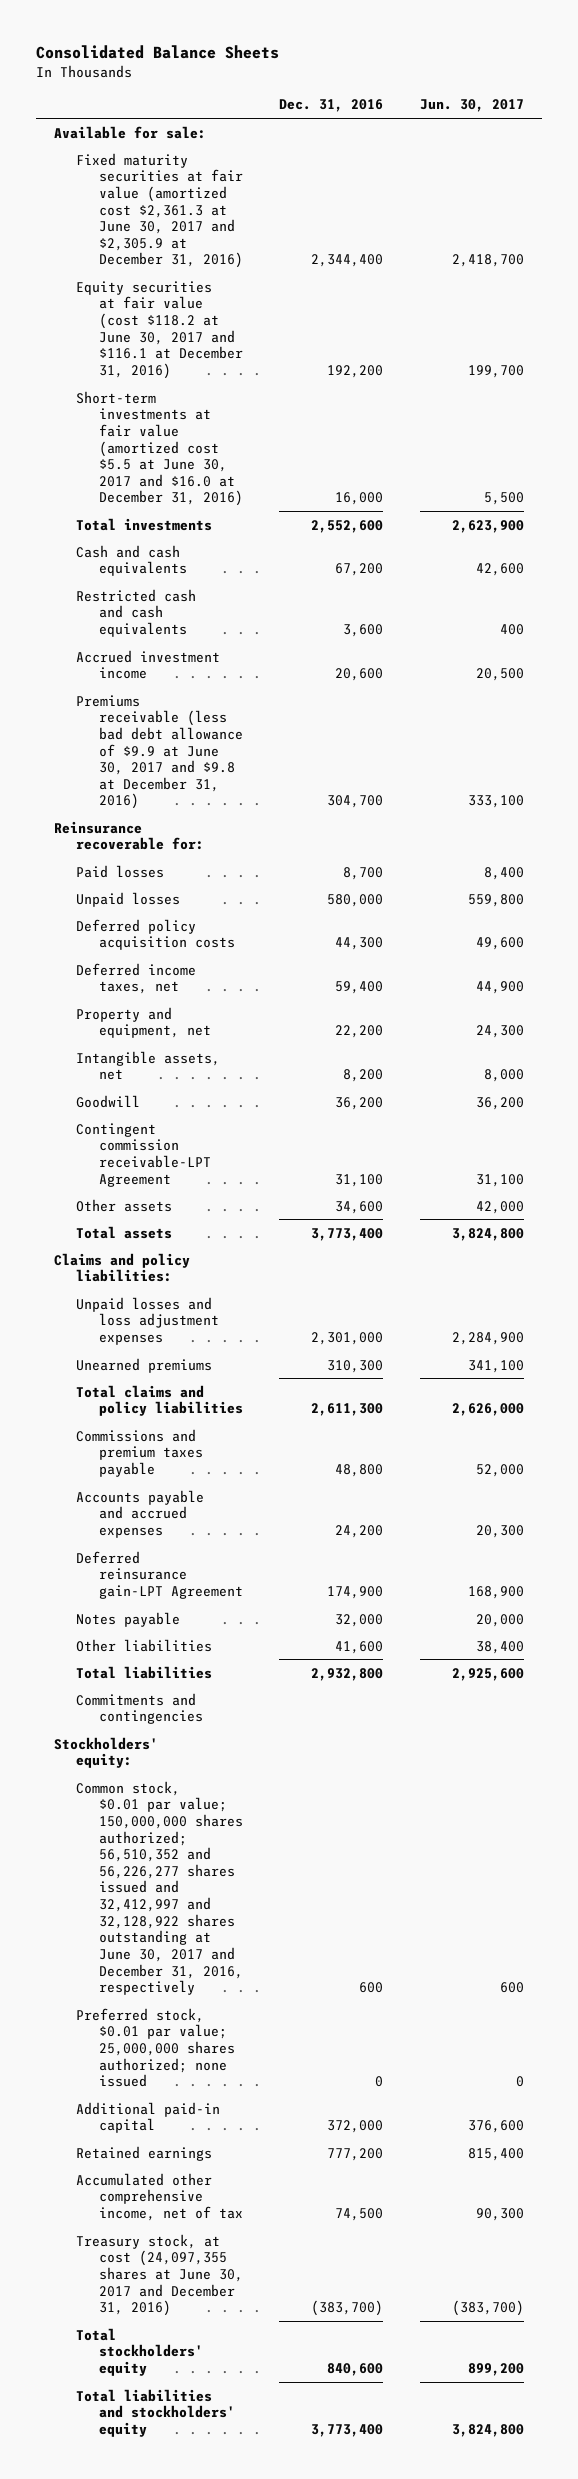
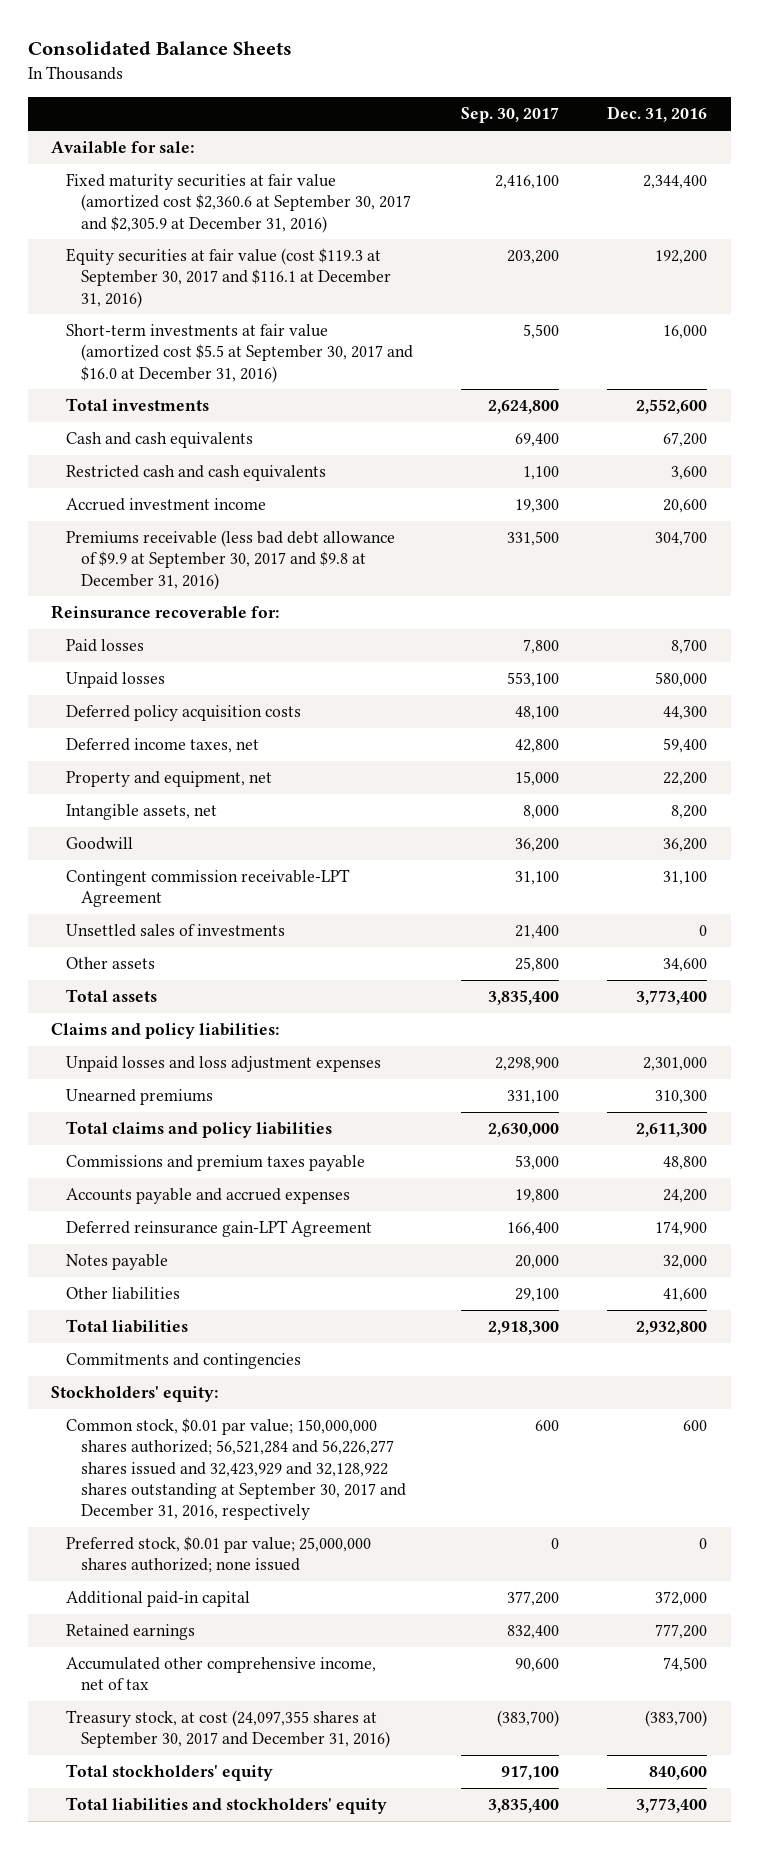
[419,99,524,113] Jun. 30, 2017 -> none
none -> [461,107,560,124] Sep. 30, 2017
[76,152,243,269] Fixed maturity securities at fair value (amortized cost $2,361.3 at June 30, 2017 and $2,305.9 at December 31, 2016) -> [66,173,412,233] Fixed maturity securities at fair value (amortized cost $2,360.6 at September 30, 2017 and $2,305.9 at December 31, 2016)
[76,280,243,379] Equity securities at fair value (cost $118.2 at June 30, 2017 and $116.1 at December 31, 2016) -> [66,248,392,308] Equity securities at fair value (cost $119.3 at September 30, 2017 and $116.1 at December 31, 2016)
[76,390,243,507] Short-term investments at fair value (amortized cost $5.5 at June 30, 2017 and $16.0 at December 31, 2016) -> [66,324,414,383] Short-term investments at fair value (amortized cost $5.5 at September 30, 2017 and $16.0 at December 31, 2016)
[76,694,243,810] Premiums receivable (less bad debt allowance of $9.9 at June 30, 2017 and $9.8 at December 31, 2016) -> [66,530,396,590] Premiums receivable (less bad debt allowance of $9.9 at September 30, 2017 and $9.8 at December 31, 2016)
none -> [66,924,286,938] Unsettled sales of investments
[76,1780,243,1996] Common stock, $0.01 par value; 150,000,000 shares authorized; 56,510,352 and 56,226,277 shares issued and 32,412,997 and 32,128,922 shares outstanding at June 30, 2017 and December 31, 2016, respectively -> [66,1418,407,1520] Common stock, $0.01 par value; 150,000,000 shares authorized; 56,521,284 and 56,226,277 shares issued and 32,423,929 and 32,128,922 shares outstanding at September 30, 2017 and December 31, 2016, respectively
[76,2233,243,2317] Treasury stock, at cost (24,097,355 shares at June 30, 2017 and December 31, 2016) -> [66,1710,391,1749] Treasury stock, at cost (24,097,355 shares at September 30, 2017 and December 31, 2016)

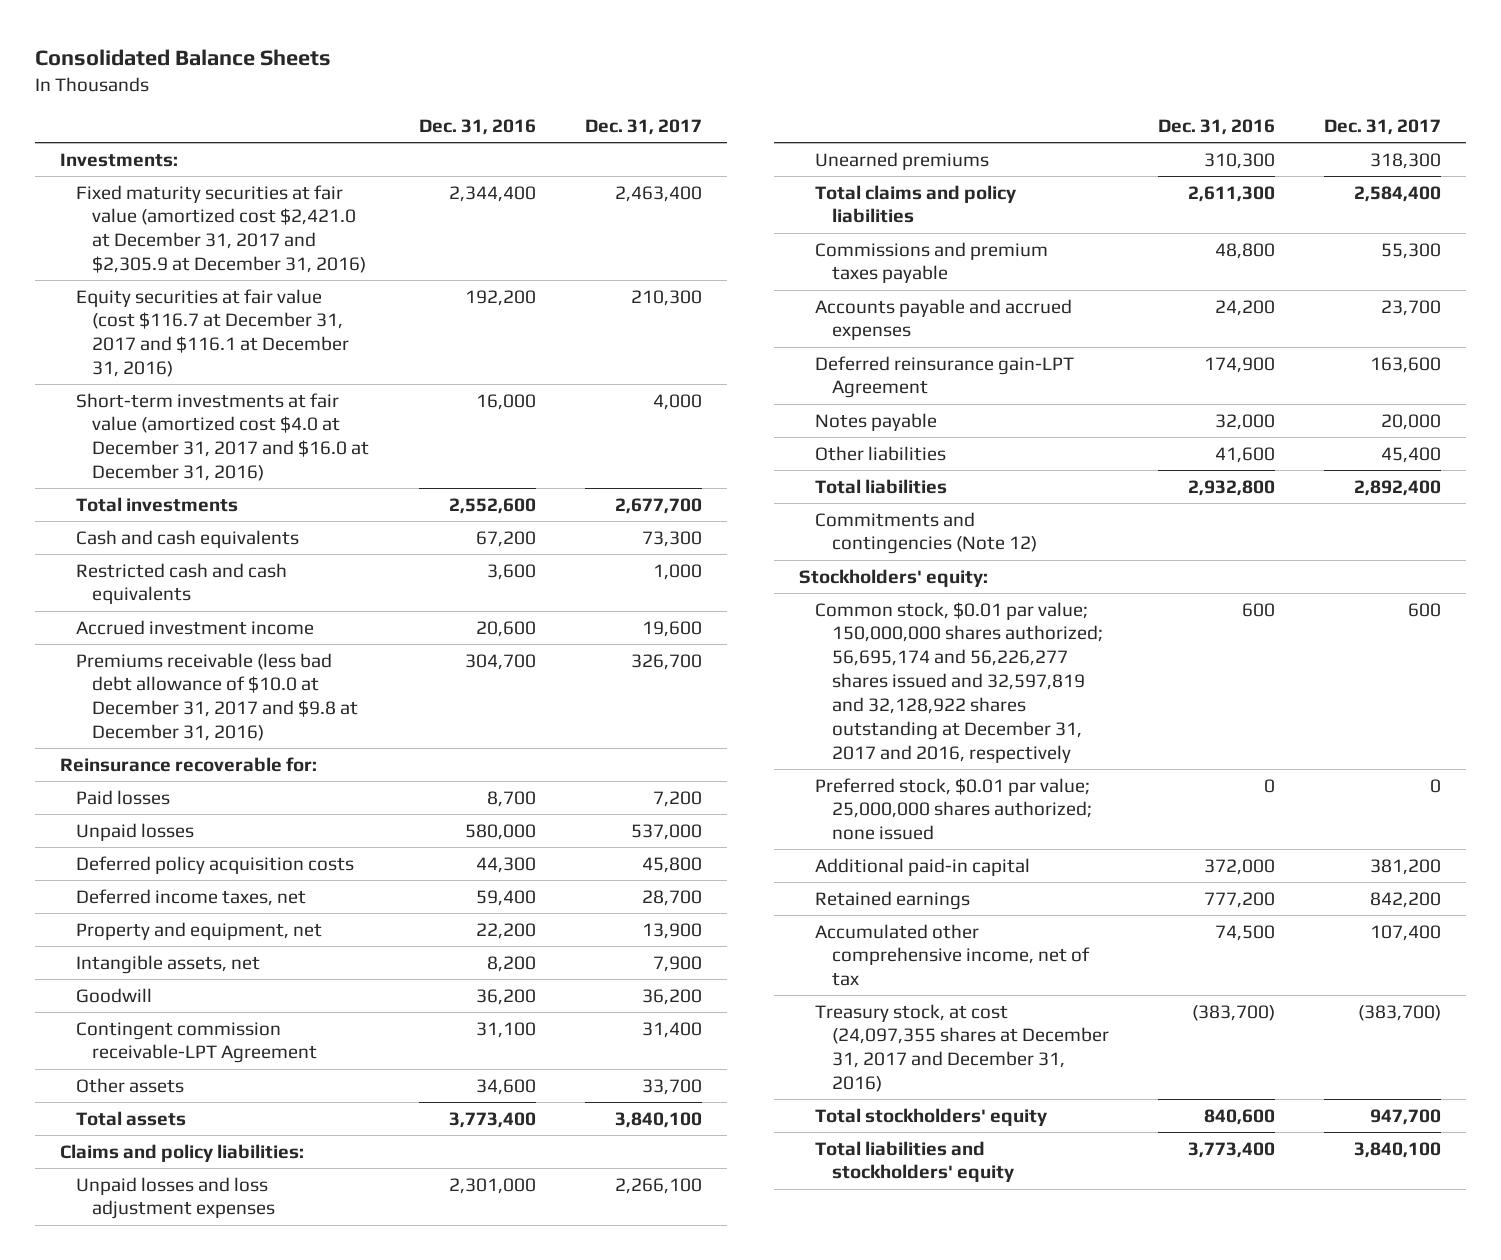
[461,107,560,124] Sep. 30, 2017 -> none
none -> [584,119,702,136] Dec. 31, 2017
[51,141,195,155] Available for sale: -> [59,152,178,167] Investments:
[66,173,412,233] Fixed maturity securities at fair value (amortized cost $2,360.6 at September 30, 2017 and $2,305.9 at December 31, 2016) -> [75,184,367,274] Fixed maturity securities at fair value (amortized cost $2,421.0 at December 31, 2017 and $2,305.9 at December 31, 2016)
[66,248,392,308] Equity securities at fair value (cost $119.3 at September 30, 2017 and $116.1 at December 31, 2016) -> [75,288,350,378] Equity securities at fair value (cost $116.7 at December 31, 2017 and $116.1 at December 31, 2016)
[66,324,414,383] Short-term investments at fair value (amortized cost $5.5 at September 30, 2017 and $16.0 at December 31, 2016) -> [75,392,370,482] Short-term investments at fair value (amortized cost $4.0 at December 31, 2017 and $16.0 at December 31, 2016)
[66,530,396,590] Premiums receivable (less bad debt allowance of $9.9 at September 30, 2017 and $9.8 at December 31, 2016) -> [75,652,359,742] Premiums receivable (less bad debt allowance of $10.0 at December 31, 2017 and $9.8 at December 31, 2016)
[66,924,286,938] Unsettled sales of investments -> none
[66,1353,302,1370] Commitments and contingencies -> [815,511,1037,555] Commitments and contingencies (Note 12)
[66,1418,407,1520] Common stock, $0.01 par value; 150,000,000 shares authorized; 56,521,284 and 56,226,277 shares issued and 32,423,929 and 32,128,922 shares outstanding at September 30, 2017 and December 31, 2016, respectively -> [815,601,1103,763] Common stock, $0.01 par value; 150,000,000 shares authorized; 56,695,174 and 56,226,277 shares issued and 32,597,819 and 32,128,922 shares outstanding at December 31, 2017 and 2016, respectively
[66,1710,391,1749] Treasury stock, at cost (24,097,355 shares at September 30, 2017 and December 31, 2016) -> [815,1003,1109,1093] Treasury stock, at cost (24,097,355 shares at December 31, 2017 and December 31, 2016)

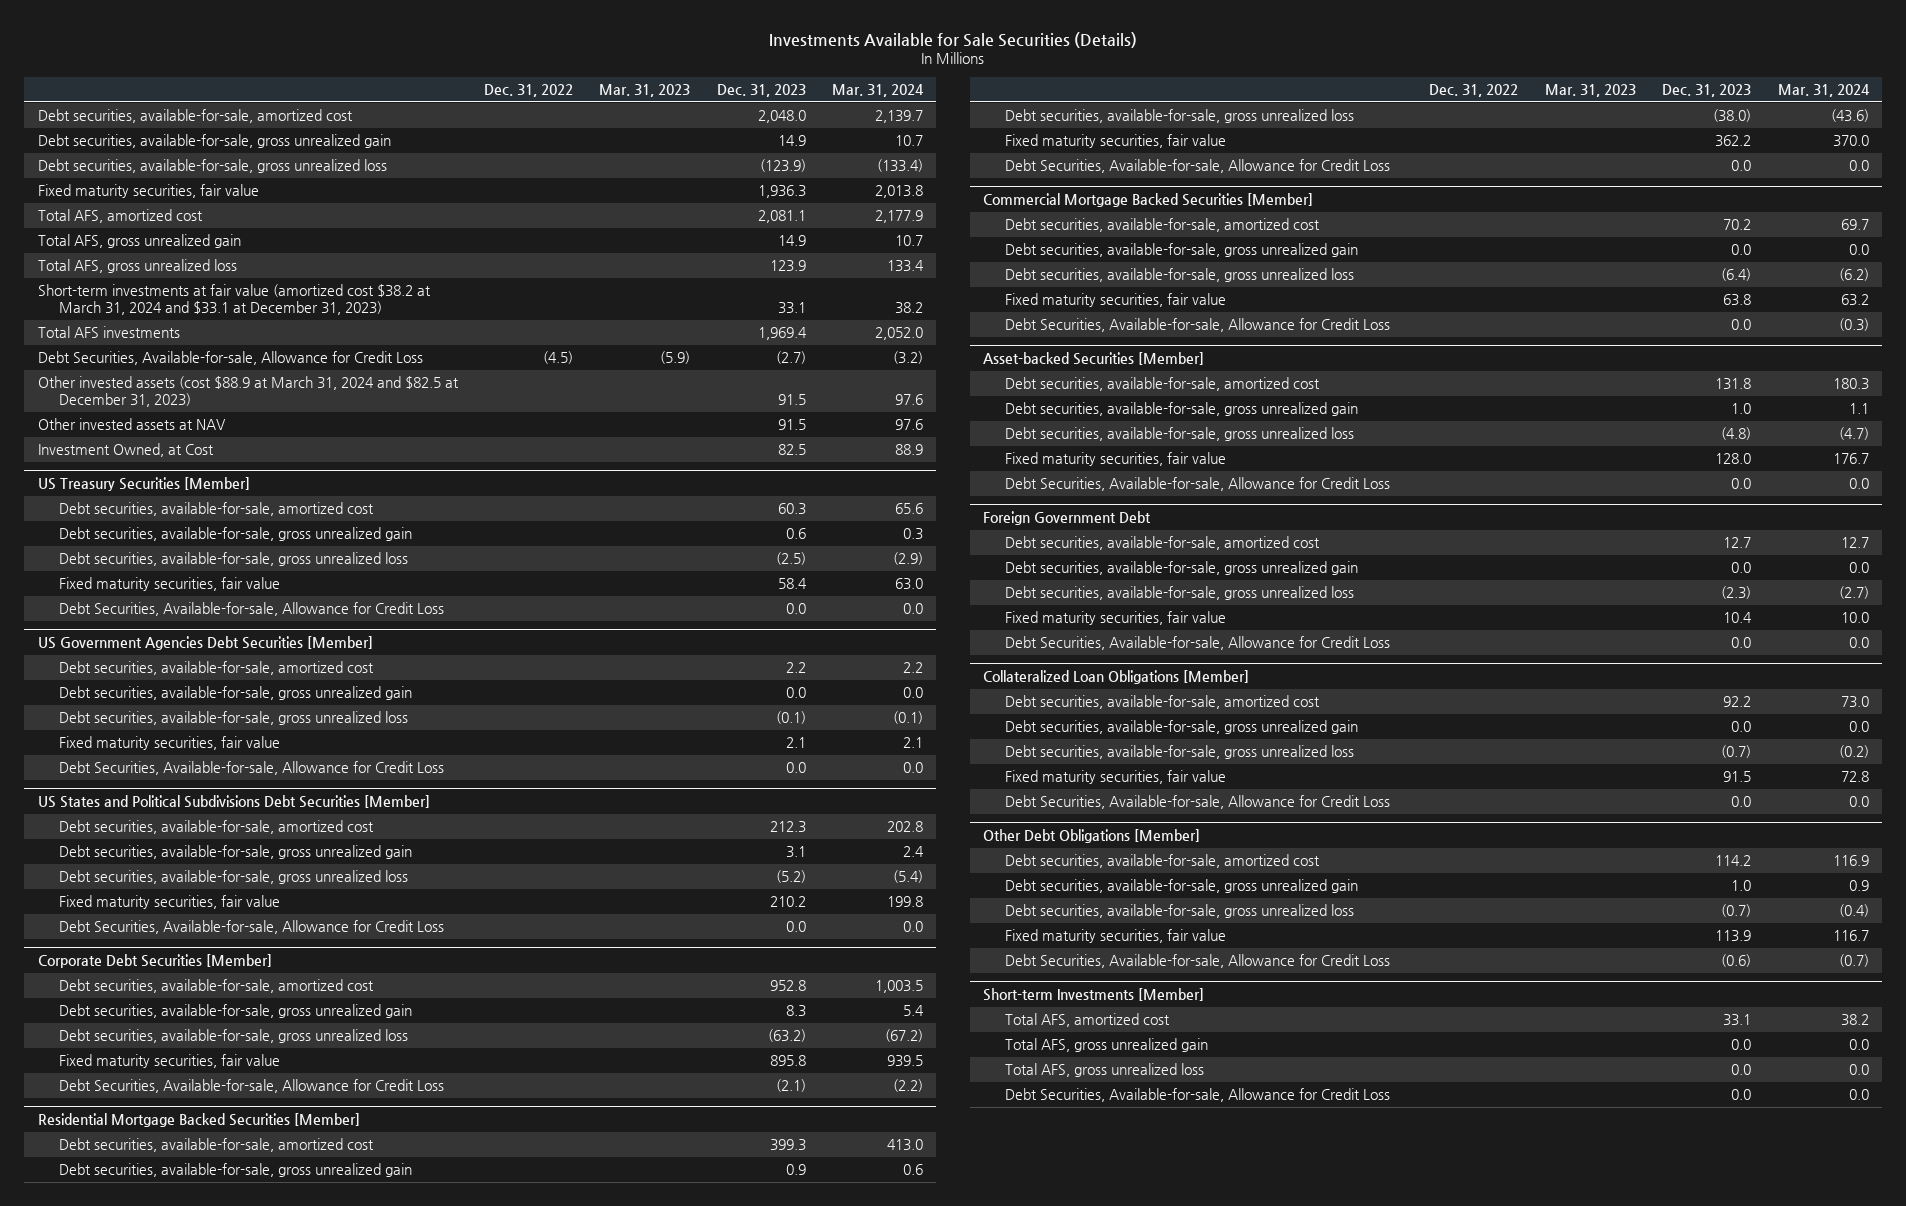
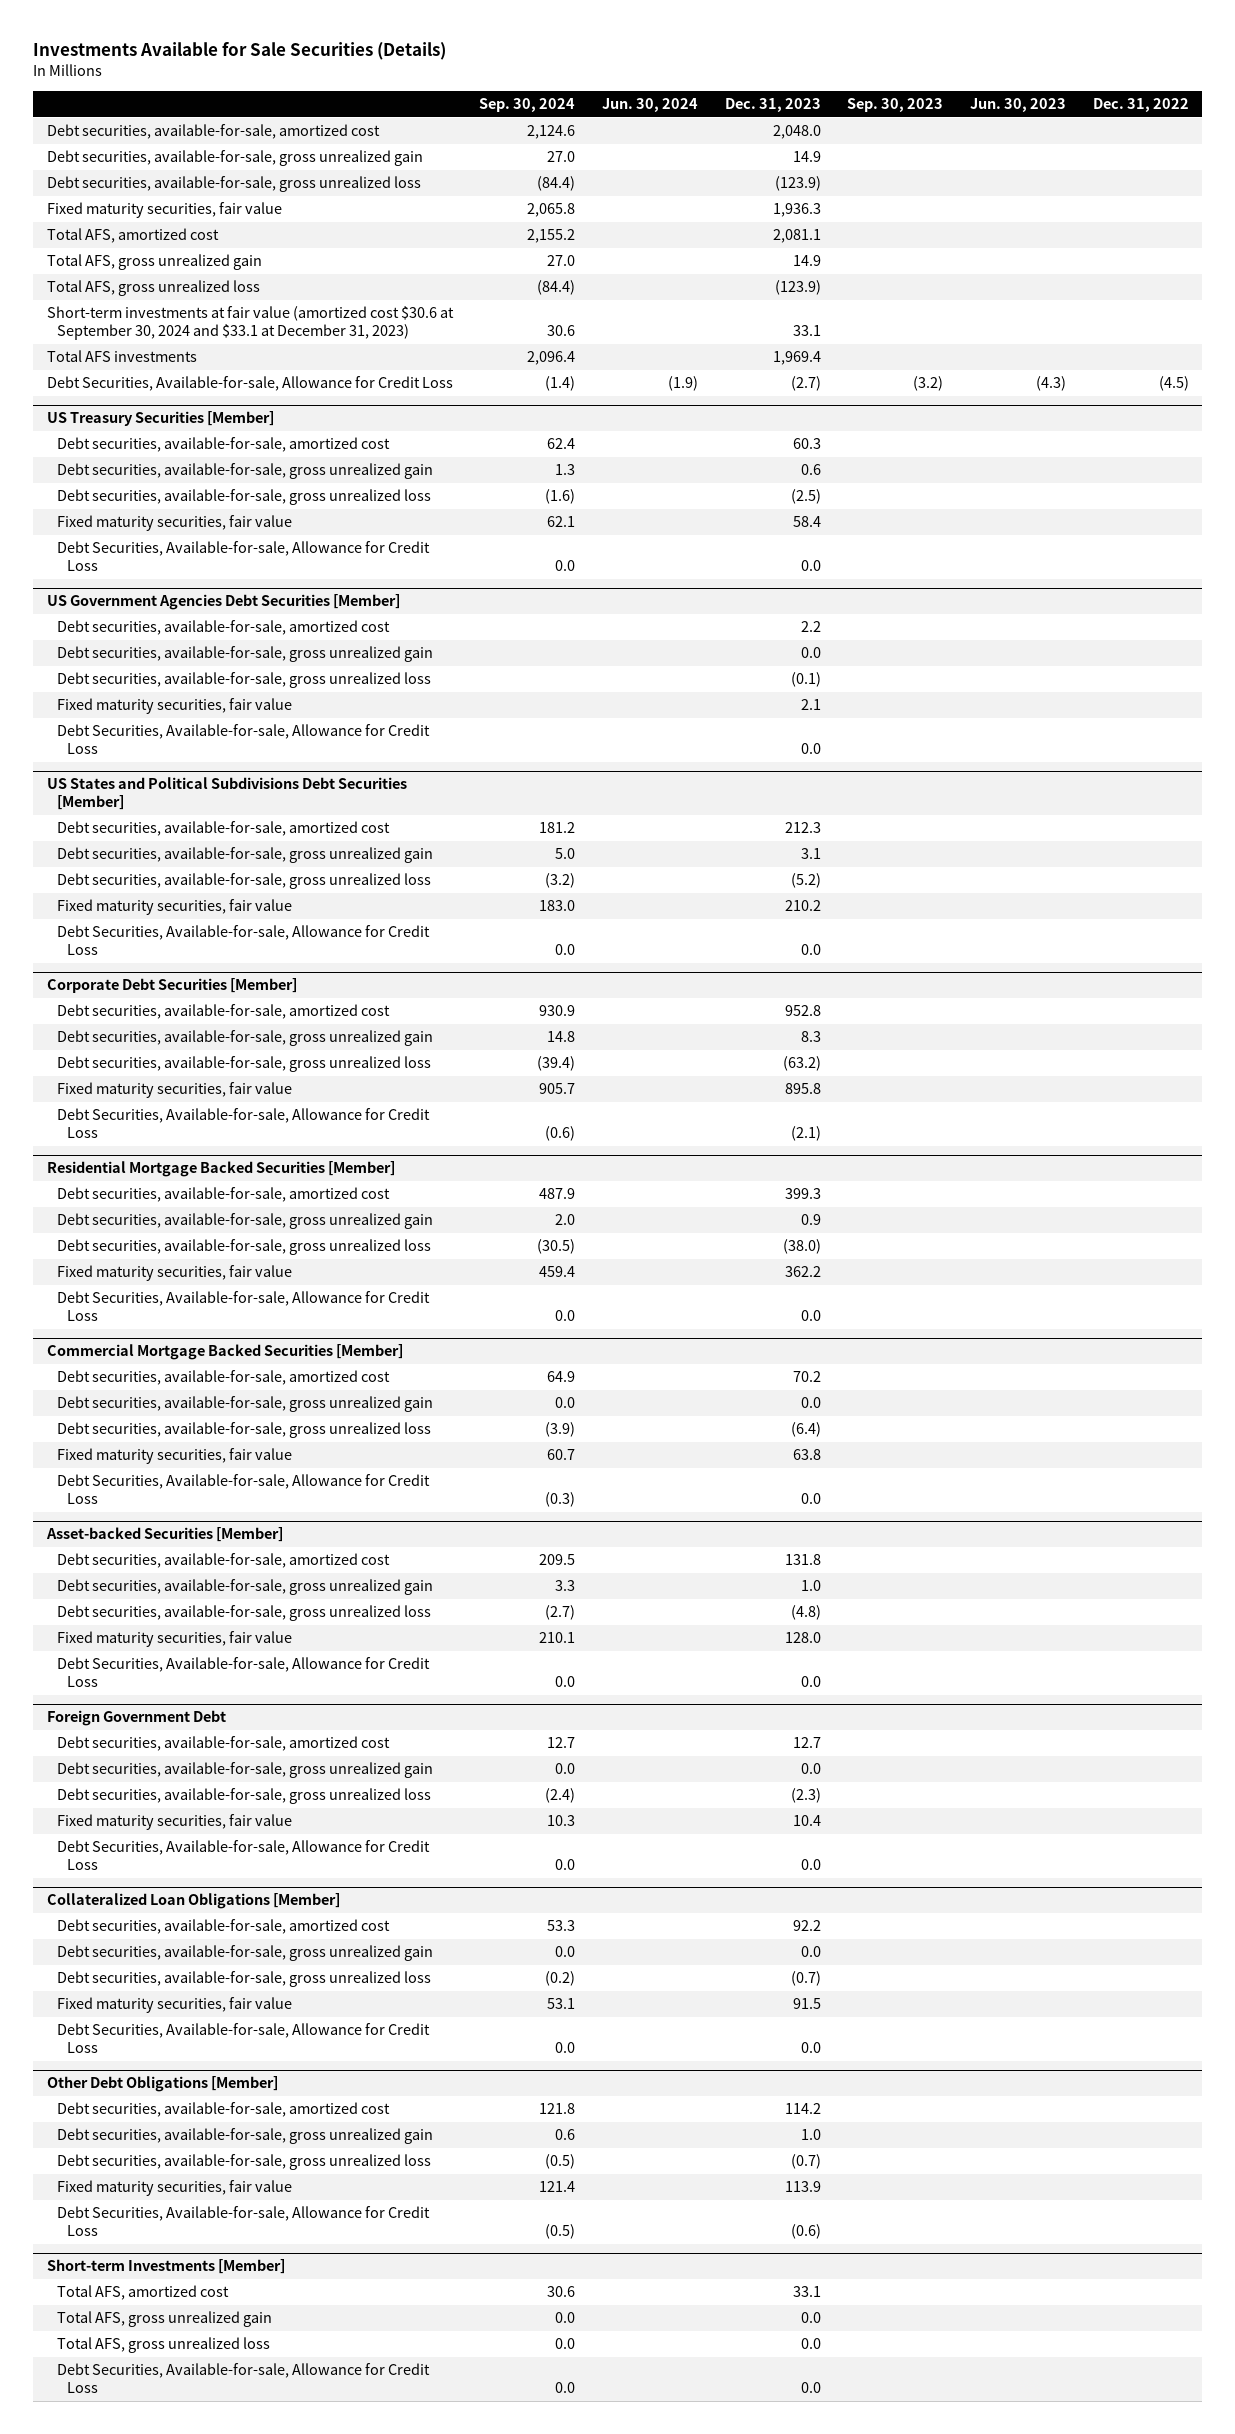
[599,83,691,97] Mar. 31, 2023 -> none
[832,83,925,97] Mar. 31, 2024 -> none
none -> [479,97,576,112] Sep. 30, 2024
none -> [601,97,698,112] Jun. 30, 2024
none -> [847,97,944,112] Sep. 30, 2023
none -> [969,97,1066,112] Jun. 30, 2023
[769,260,806,273] 123.9 -> [774,280,821,296] (123.9)
[37,284,431,316] Short-term investments at fair value (amortized cost $38.2 at March 31, 2024 and $33.1 at December 31, 2023) -> [46,306,454,341] Short-term investments at fair value (amortized cost $30.6 at September 30, 2024 and $33.1 at December 31, 2023)
[37,376,459,408] Other invested assets (cost $88.9 at March 31, 2024 and $82.5 at December 31, 2023) -> none
[37,418,226,431] Other invested assets at NAV -> none
[37,443,214,458] Investment Owned, at Cost -> none

